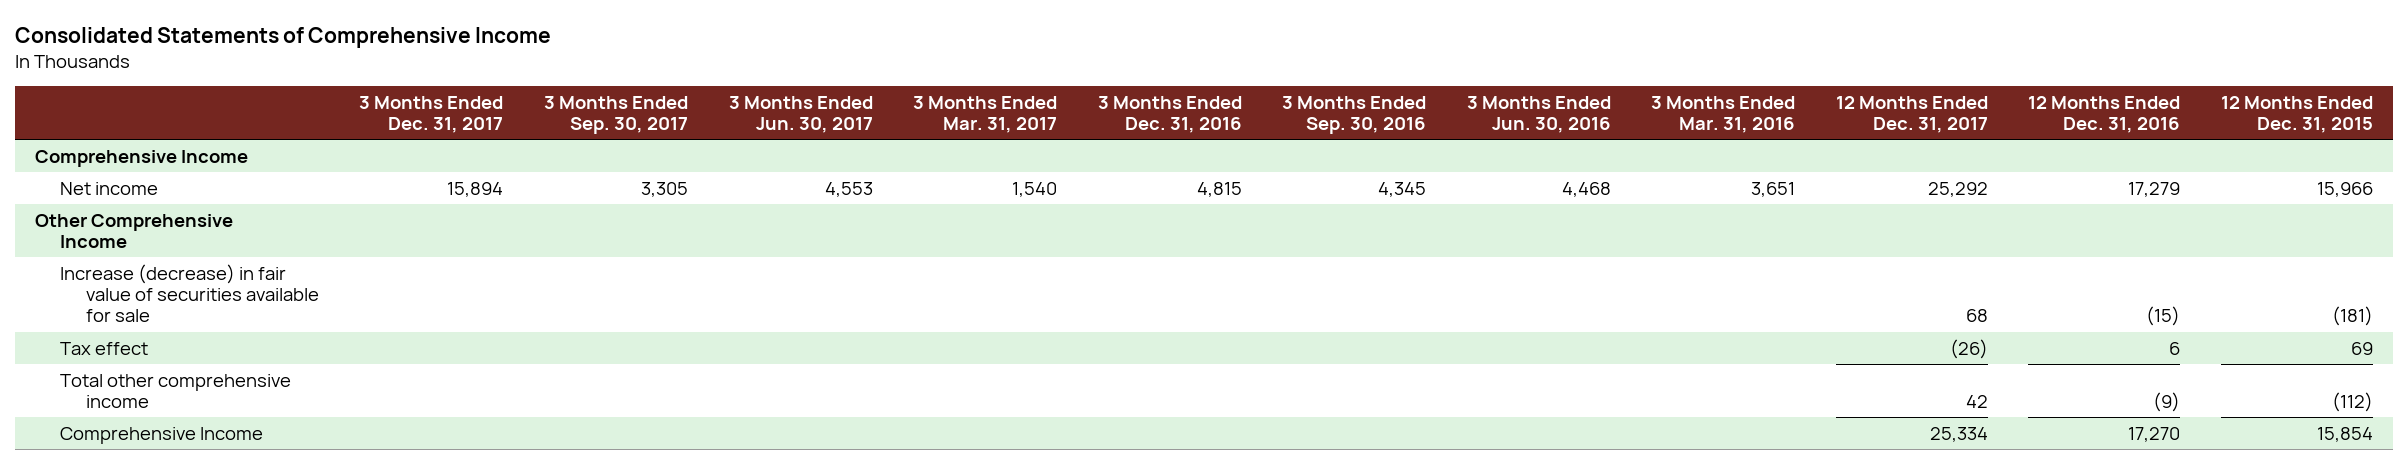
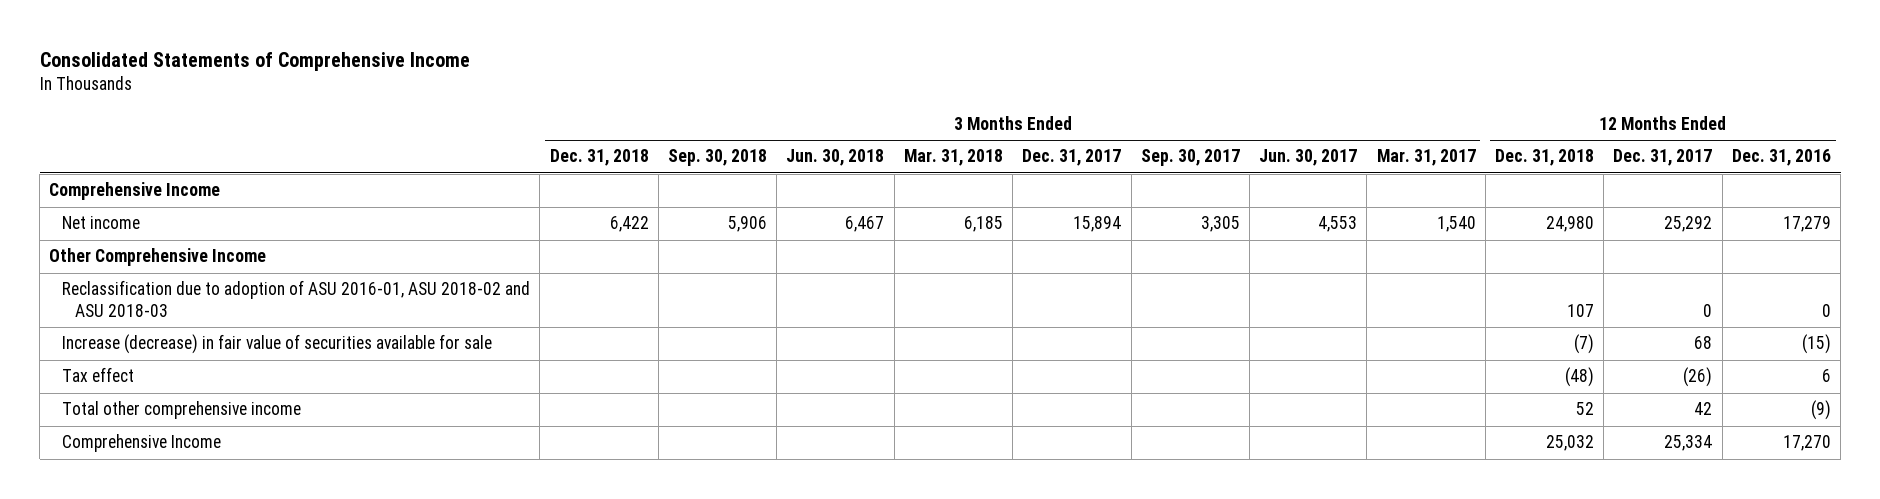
[1097,95,1242,134] 3 Months Ended Dec. 31, 2016 -> none
[1282,95,1427,135] 3 Months Ended Sep. 30, 2016 -> none
[1466,95,1611,134] 3 Months Ended Jun. 30, 2016 -> none
[1651,95,1796,134] 3 Months Ended Mar. 31, 2016 -> none
[2220,95,2373,134] 12 Months Ended Dec. 31, 2015 -> none
none -> [549,149,649,167] Dec. 31, 2018
none -> [668,149,768,167] Sep. 30, 2018
none -> [786,149,885,167] Jun. 30, 2018
none -> [903,149,1003,167] Mar. 31, 2018
none -> [1495,149,1595,167] Dec. 31, 2018
none -> [62,280,531,318] Reclassification due to adoption of ASU 2016-01, ASU 2018-02 and ASU 2018-03

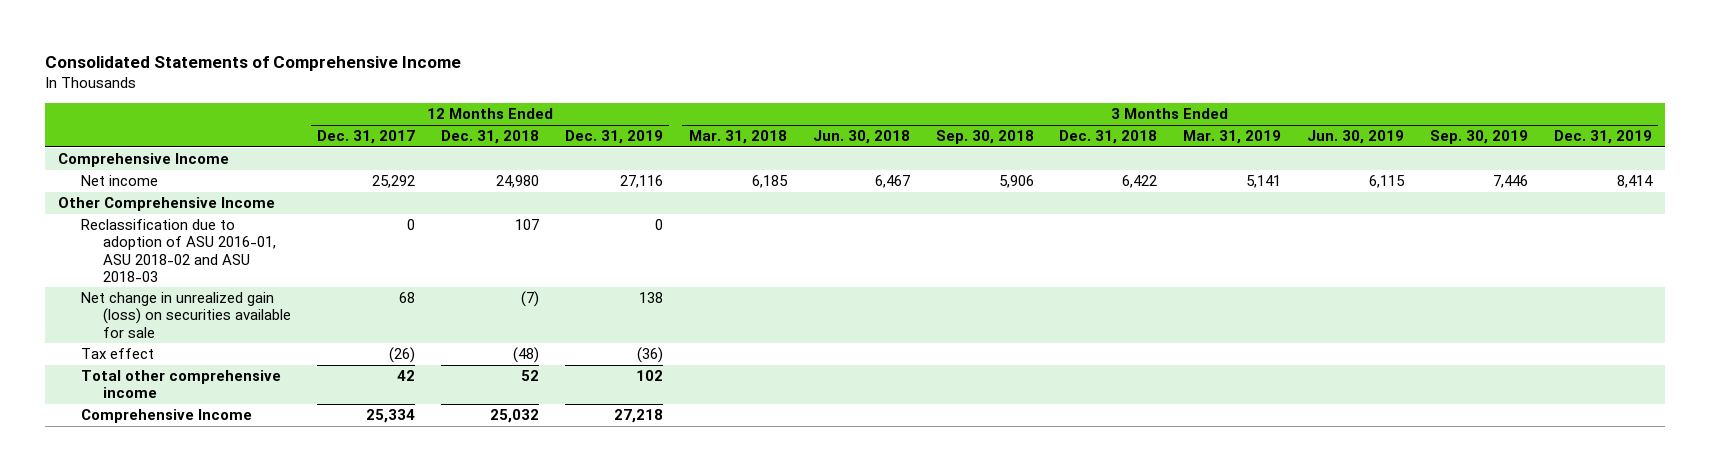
[1022,149,1122,167] Dec. 31, 2017 -> none
[1140,149,1240,167] Sep. 30, 2017 -> none
[1259,149,1358,167] Jun. 30, 2017 -> none
[1376,149,1476,167] Mar. 31, 2017 -> none
[1731,149,1831,167] Dec. 31, 2016 -> none
none -> [564,130,663,145] Dec. 31, 2019
none -> [1183,130,1282,145] Mar. 31, 2019
none -> [1307,130,1405,145] Jun. 30, 2019
none -> [1430,130,1529,145] Sep. 30, 2019
none -> [1553,130,1652,145] Dec. 31, 2019
[62,334,493,355] Increase (decrease) in fair value of securities available for sale -> [80,292,292,338] Net change in unrealized gain (loss) on securities available for sale

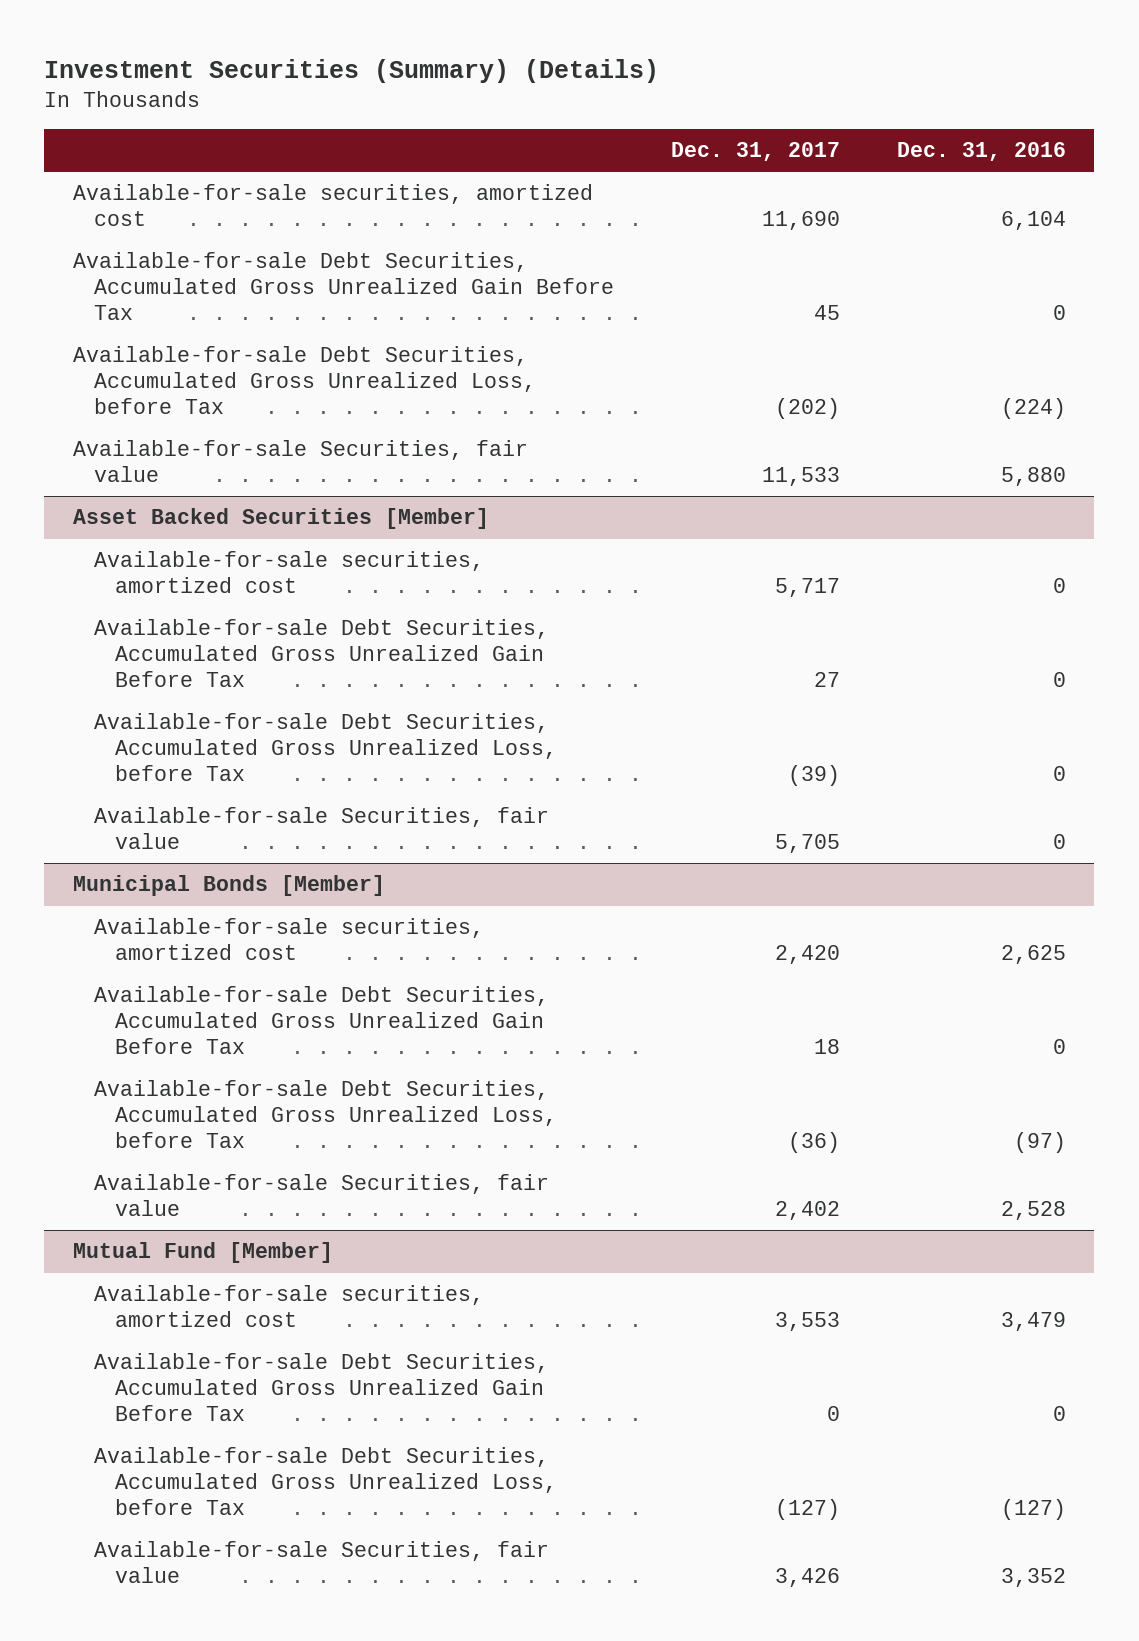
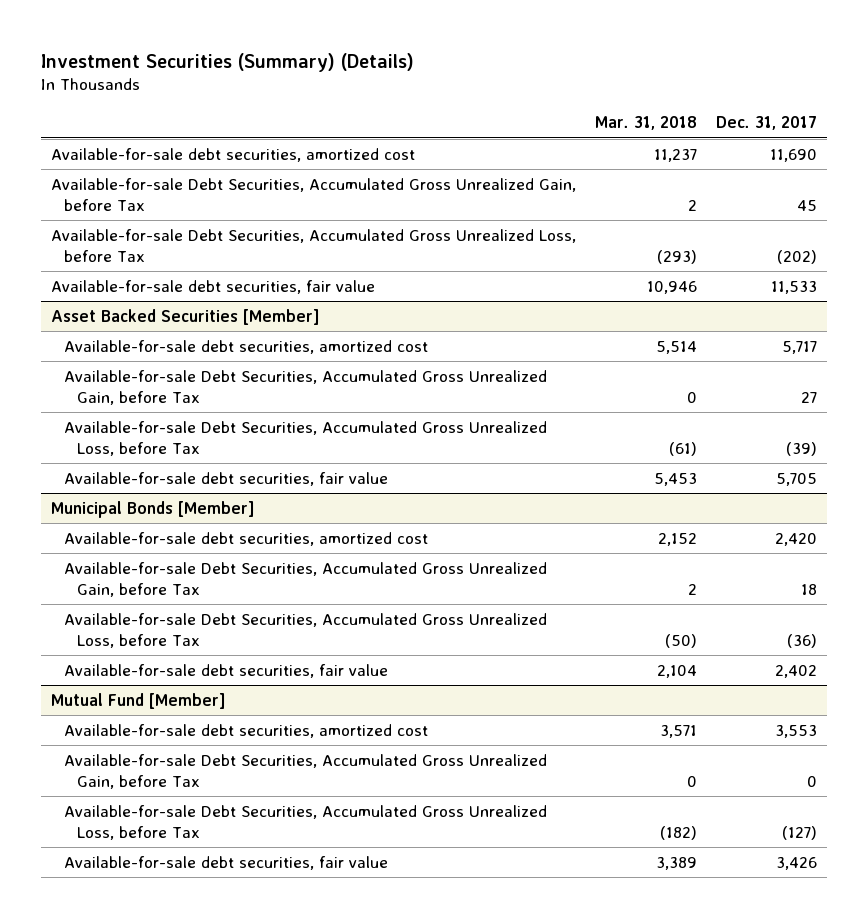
[896,142,1066,162] Dec. 31, 2016 -> none
none -> [594,116,697,131] Mar. 31, 2018
[72,184,593,226] Available-for-sale securities, amortized cost -> [50,147,415,162] Available-for-sale debt securities, amortized cost
[72,252,614,320] Available-for-sale Debt Securities, Accumulated Gross Unrealized Gain Before Tax -> [50,177,576,212] Available-for-sale Debt Securities, Accumulated Gross Unrealized Gain, before Tax
[72,440,528,482] Available-for-sale Securities, fair value -> [50,279,375,294] Available-for-sale debt securities, fair value
[93,551,484,593] Available-for-sale securities, amortized cost -> [63,339,428,354] Available-for-sale debt securities, amortized cost
[93,619,549,687] Available-for-sale Debt Securities, Accumulated Gross Unrealized Gain Before Tax -> [63,369,547,406] Available-for-sale Debt Securities, Accumulated Gross Unrealized Gain, before Tax
[93,807,549,849] Available-for-sale Securities, fair value -> [63,471,388,486] Available-for-sale debt securities, fair value
[93,918,484,960] Available-for-sale securities, amortized cost -> [63,531,428,546] Available-for-sale debt securities, amortized cost
[93,986,549,1054] Available-for-sale Debt Securities, Accumulated Gross Unrealized Gain Before Tax -> [63,561,547,598] Available-for-sale Debt Securities, Accumulated Gross Unrealized Gain, before Tax
[93,1174,549,1216] Available-for-sale Securities, fair value -> [63,663,388,678] Available-for-sale debt securities, fair value
[93,1285,484,1327] Available-for-sale securities, amortized cost -> [63,723,428,738] Available-for-sale debt securities, amortized cost
[93,1353,549,1421] Available-for-sale Debt Securities, Accumulated Gross Unrealized Gain Before Tax -> [63,753,547,790] Available-for-sale Debt Securities, Accumulated Gross Unrealized Gain, before Tax
[93,1541,549,1583] Available-for-sale Securities, fair value -> [63,855,388,870] Available-for-sale debt securities, fair value

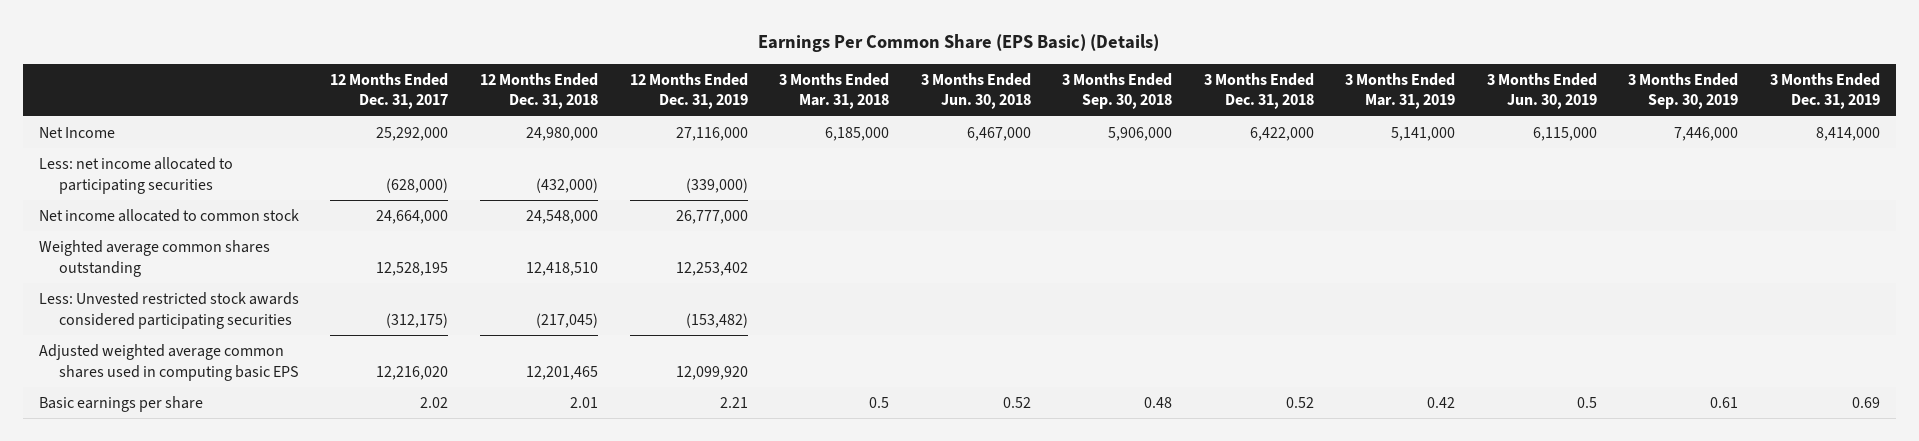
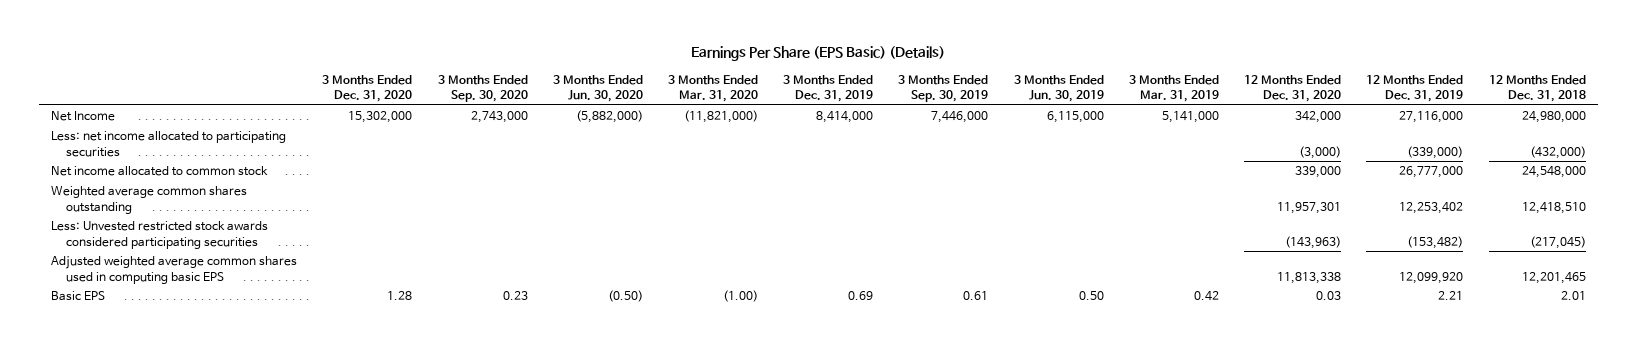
[758,33,1160,52] Earnings Per Common Share (EPS Basic) (Details) -> [691,46,946,62] Earnings Per Share (EPS Basic) (Details)
[330,72,449,110] 12 Months Ended Dec. 31, 2017 -> none
[779,72,890,110] 3 Months Ended Mar. 31, 2018 -> none
[920,72,1031,110] 3 Months Ended Jun. 30, 2018 -> none
[1062,72,1173,110] 3 Months Ended Sep. 30, 2018 -> none
[1203,72,1314,110] 3 Months Ended Dec. 31, 2018 -> none
none -> [322,74,413,102] 3 Months Ended Dec. 31, 2020
none -> [437,74,528,102] 3 Months Ended Sep. 30, 2020
none -> [552,74,643,102] 3 Months Ended Jun. 30, 2020
none -> [668,74,759,102] 3 Months Ended Mar. 31, 2020
none -> [1244,74,1342,102] 12 Months Ended Dec. 31, 2020
[38,395,203,412] Basic earnings per share -> [51,291,106,302] Basic EPS
[1576,396,1597,408] 0.5 -> [1078,291,1104,301] 0.50

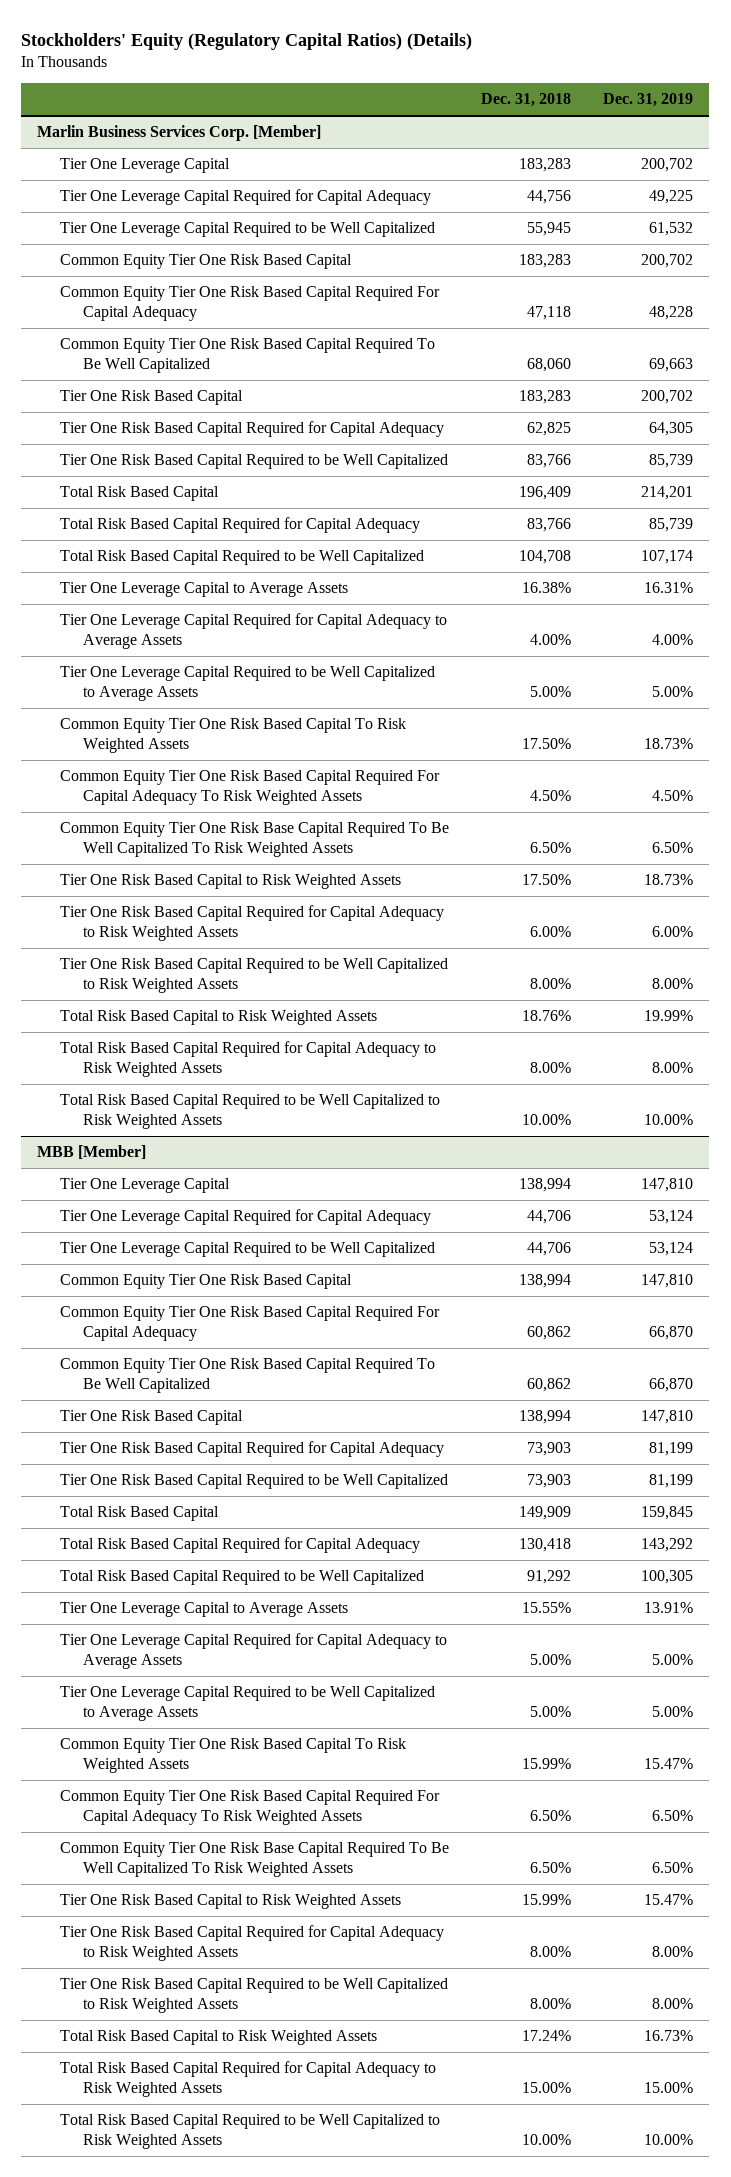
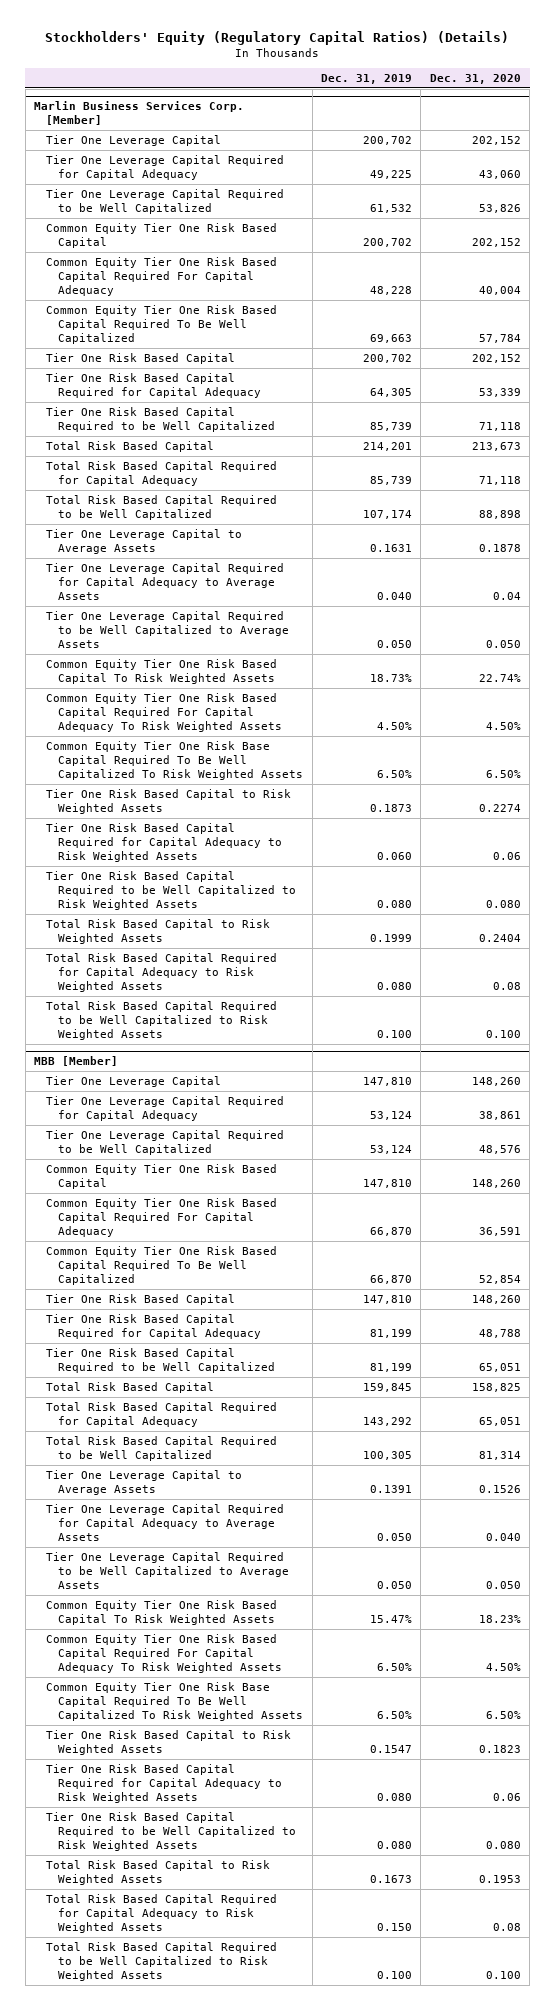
[481,93,572,108] Dec. 31, 2018 -> none
none -> [429,73,521,84] Dec. 31, 2020
[644,582,694,594] 16.31% -> [370,543,413,552] 0.1631
[652,634,694,646] 4.00% -> [377,591,413,600] 0.040
[652,686,694,698] 5.00% -> [377,639,413,648] 0.050
[644,874,694,886] 18.73% -> [370,803,413,812] 0.1873
[652,926,694,938] 6.00% -> [377,851,413,860] 0.060
[652,978,694,990] 8.00% -> [377,899,413,908] 0.080
[644,1010,694,1022] 19.99% -> [370,933,413,942] 0.1999
[652,1062,694,1074] 8.00% -> [377,981,413,990] 0.080
[644,1114,694,1126] 10.00% -> [377,1029,413,1038] 0.100
[644,1602,694,1614] 13.91% -> [370,1484,413,1493] 0.1391
[652,1654,694,1666] 5.00% -> [377,1532,413,1541] 0.050
[652,1706,694,1718] 5.00% -> [377,1580,413,1589] 0.050
[644,1894,694,1906] 15.47% -> [370,1744,413,1753] 0.1547
[652,1946,694,1958] 8.00% -> [377,1792,413,1801] 0.080
[652,1998,694,2010] 8.00% -> [377,1840,413,1849] 0.080
[644,2030,694,2042] 16.73% -> [370,1874,413,1883] 0.1673
[644,2082,694,2094] 15.00% -> [377,1922,413,1931] 0.150
[644,2134,694,2146] 10.00% -> [377,1970,413,1979] 0.100

